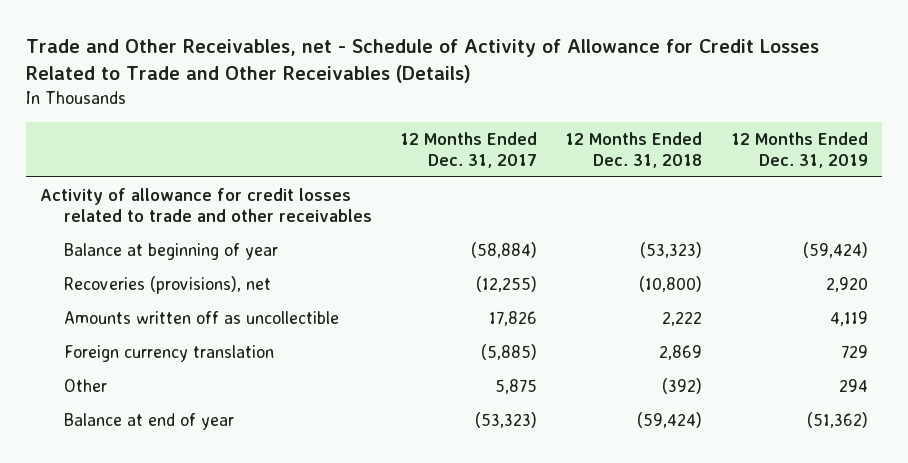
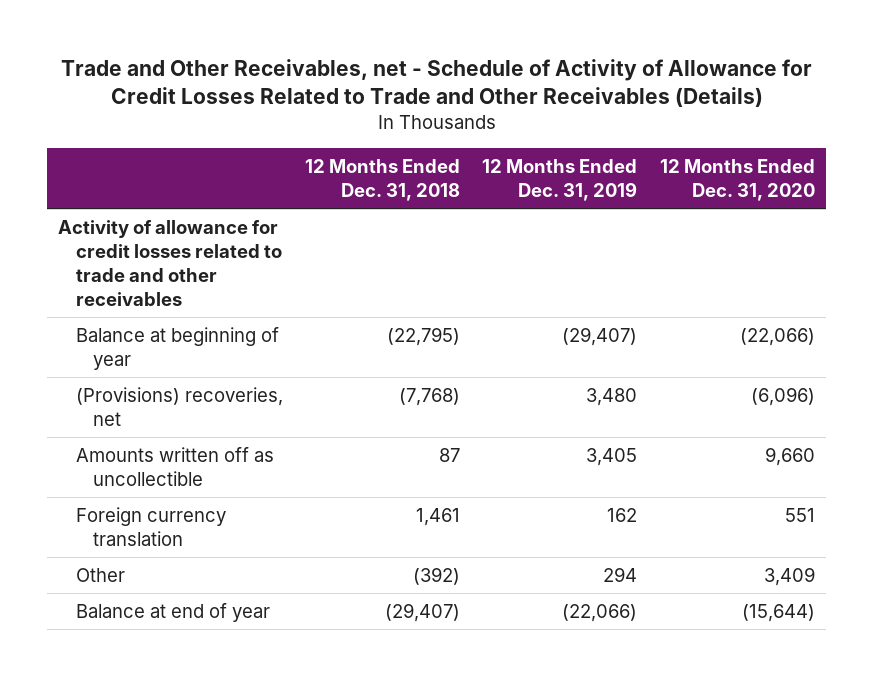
[400,131,538,168] 12 Months Ended Dec. 31, 2017 -> none
none -> [659,158,815,201] 12 Months Ended Dec. 31, 2020
[640,242,703,259] (53,323) -> [387,326,461,346] (22,795)
[802,242,868,259] (59,424) -> [562,326,638,346] (29,407)
[63,276,271,295] Recoveries (provisions), net -> [75,386,283,426] (Provisions) recoveries, net
[639,276,703,293] (10,800) -> [399,387,461,406] (7,768)
[825,277,868,293] 2,920 -> [586,387,638,406] 3,480
[662,311,703,327] 2,222 -> [439,447,461,462] 87
[829,311,868,327] 4,119 -> [586,447,638,466] 3,405
[659,345,703,361] 2,869 -> [416,507,461,526] 1,461
[840,345,868,359] 729 -> [607,507,638,522] 162
[637,412,703,429] (59,424) -> [385,602,461,622] (29,407)
[806,412,868,429] (51,362) -> [562,603,638,622] (22,066)

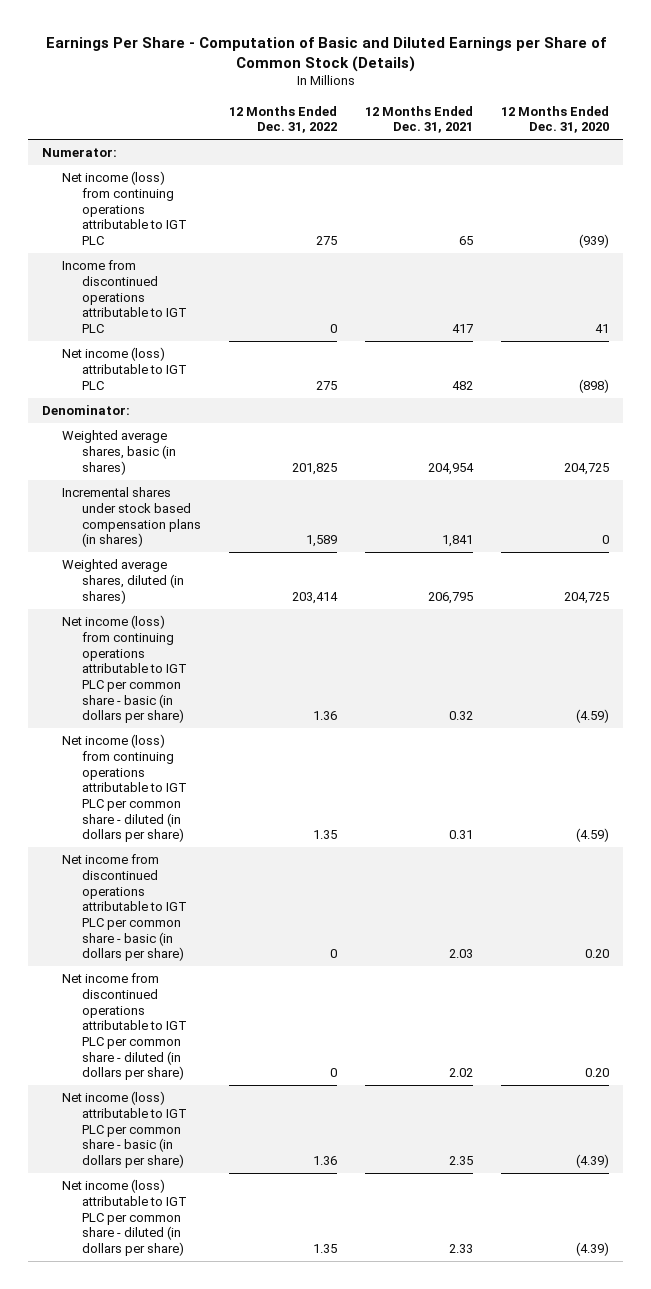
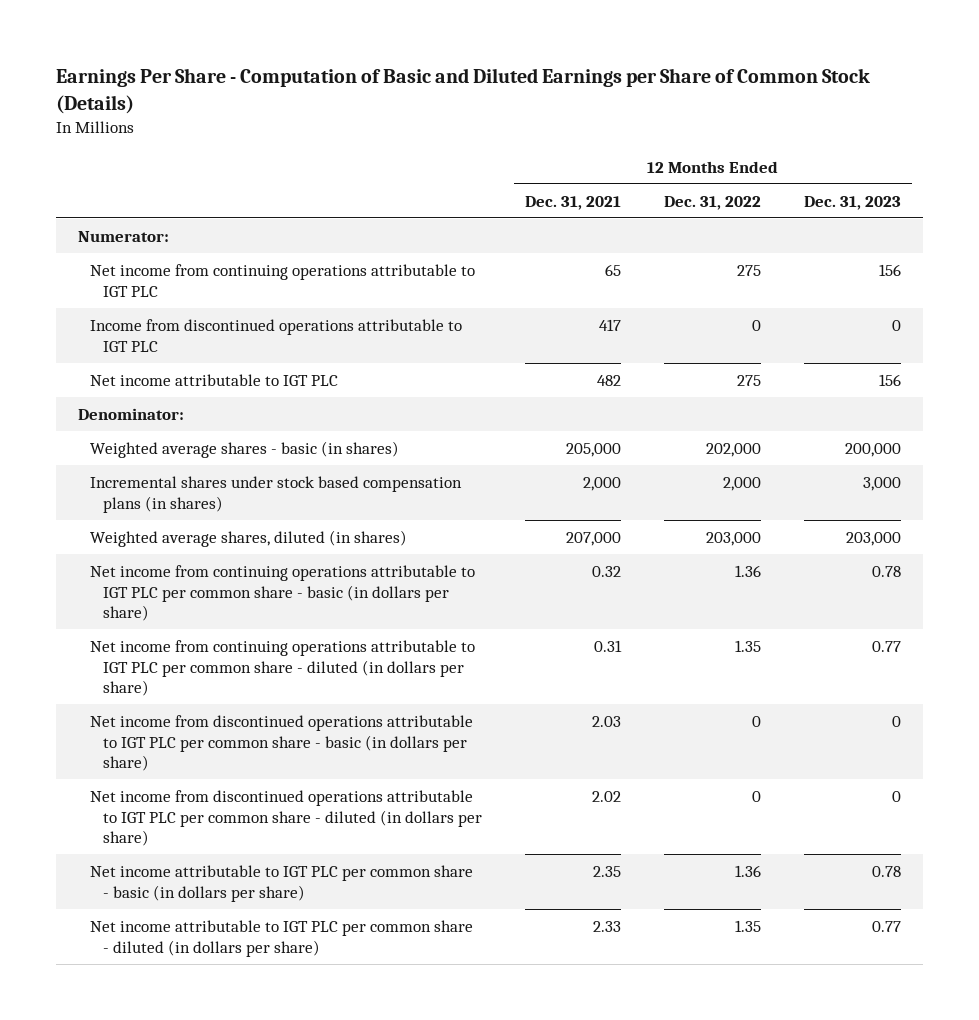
[501,105,610,134] 12 Months Ended Dec. 31, 2020 -> none
none -> [804,195,902,210] Dec. 31, 2023
[62,171,188,245] Net income (loss) from continuing operations attributable to IGT PLC -> [90,263,476,297] Net income from continuing operations attributable to IGT PLC
[62,347,188,390] Net income (loss) attributable to IGT PLC -> [90,373,339,386] Net income attributable to IGT PLC
[62,430,177,475] Weighted average shares, basic (in shares) -> [90,440,400,458] Weighted average shares - basic (in shares)
[292,462,338,475] 201,825 -> [706,442,762,457] 202,000
[428,462,475,475] 204,954 -> [566,442,622,457] 205,000
[306,535,338,548] 1,589 -> [723,476,762,491] 2,000
[442,535,474,548] 1,841 -> [583,476,622,491] 2,000
[292,591,339,604] 203,414 -> [706,531,762,546] 203,000
[428,591,474,604] 206,795 -> [566,531,622,546] 207,000
[62,615,188,724] Net income (loss) from continuing operations attributable to IGT PLC per common share - basic (in dollars per share) -> [90,564,476,622] Net income from continuing operations attributable to IGT PLC per common share - basic (in dollars per share)
[62,734,188,843] Net income (loss) from continuing operations attributable to IGT PLC per common share - diluted (in dollars per share) -> [90,639,476,697] Net income from continuing operations attributable to IGT PLC per common share - diluted (in dollars per share)
[62,1091,188,1168] Net income (loss) attributable to IGT PLC per common share - basic (in dollars per share) -> [90,864,474,902] Net income attributable to IGT PLC per common share - basic (in dollars per share)
[62,1179,188,1256] Net income (loss) attributable to IGT PLC per common share - diluted (in dollars per share) -> [90,919,474,957] Net income attributable to IGT PLC per common share - diluted (in dollars per share)

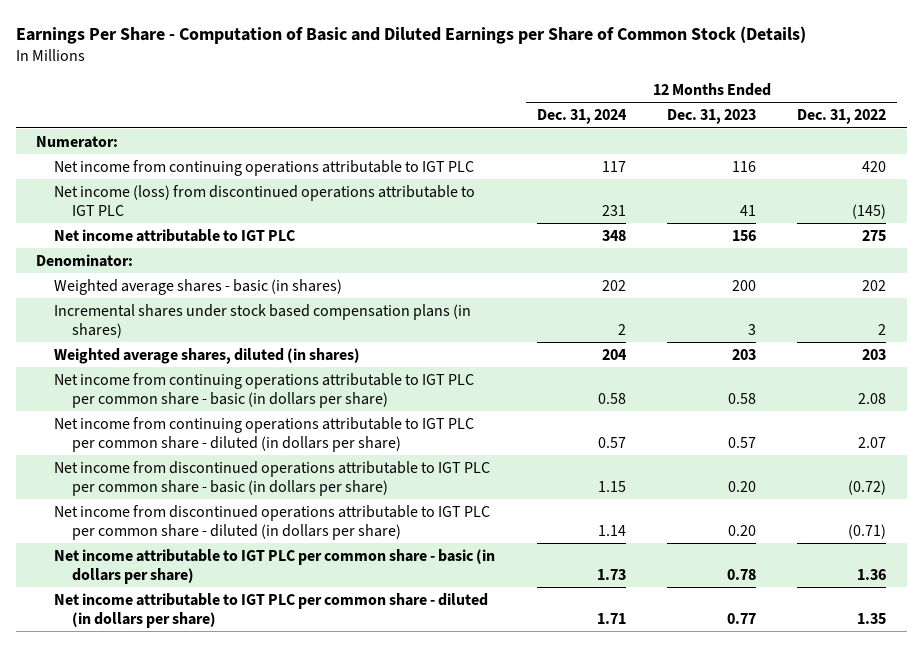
[525,195,622,210] Dec. 31, 2021 -> none
none -> [536,109,627,125] Dec. 31, 2024
[737,264,762,276] 275 -> [862,160,887,172] 420
[879,263,902,276] 156 -> [732,160,757,172] 116
[90,318,463,352] Income from discontinued operations attributable to IGT PLC -> [54,184,476,216] Net income (loss) from discontinued operations attributable to IGT PLC
[752,319,762,331] 0 -> [852,203,887,219] (145)
[892,319,902,331] 0 -> [740,204,757,216] 41
[706,442,762,457] 202,000 -> [862,279,887,291] 202
[845,442,902,457] 200,000 -> [732,279,757,291] 200
[723,476,762,491] 2,000 -> [878,323,887,335] 2
[863,476,902,491] 3,000 -> [748,323,757,335] 3
[706,531,762,546] 203,000 -> [862,348,887,360] 203
[846,531,902,546] 203,000 -> [732,348,757,360] 203
[735,564,762,577] 1.36 -> [858,392,887,404] 2.08
[872,565,902,577] 0.78 -> [728,392,757,404] 0.58
[735,639,762,652] 1.35 -> [858,436,887,448] 2.07
[872,640,902,652] 0.77 -> [728,436,757,448] 0.57
[752,715,762,727] 0 -> [848,479,887,495] (0.72)
[892,715,902,727] 0 -> [728,480,757,492] 0.20
[752,790,762,802] 0 -> [848,523,887,539] (0.71)
[892,790,902,802] 0 -> [728,524,757,536] 0.20

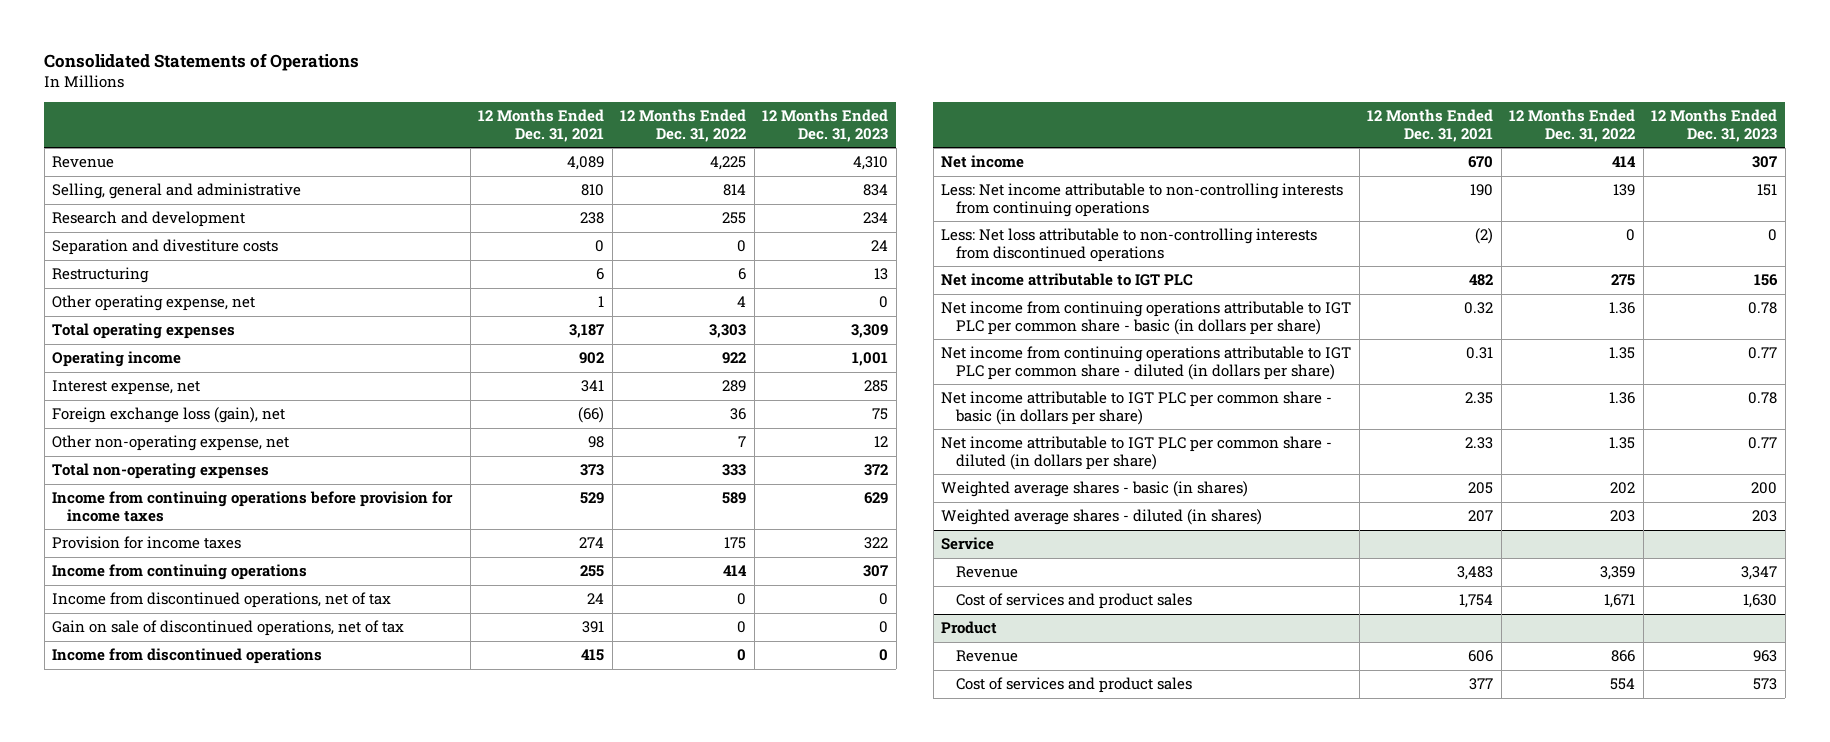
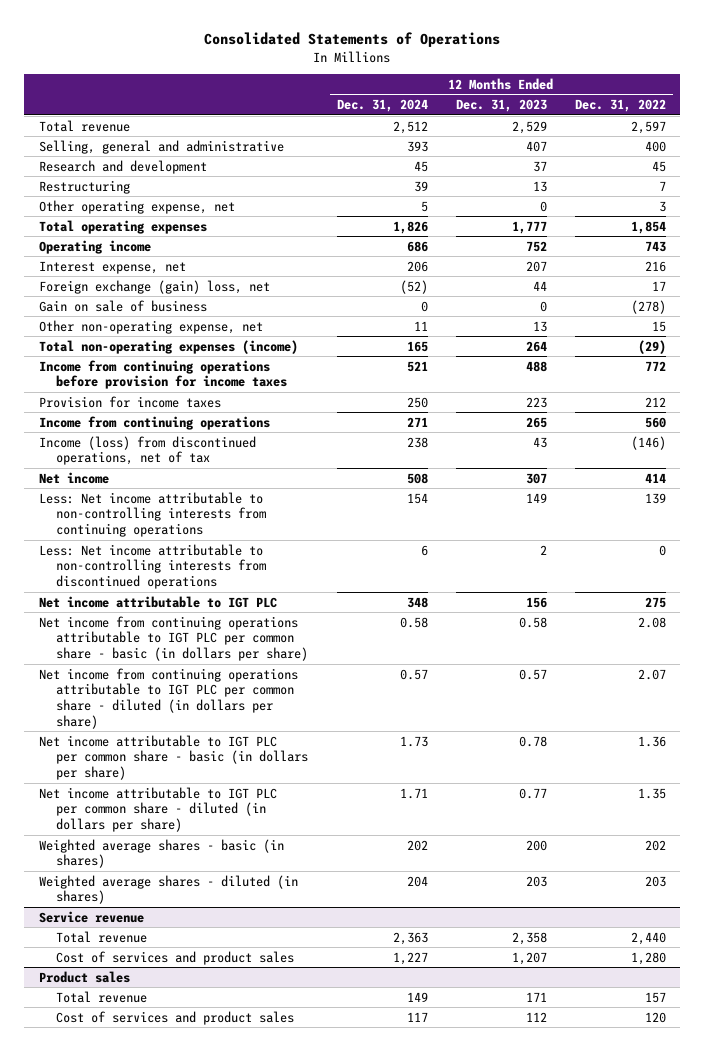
[478,109,605,142] 12 Months Ended Dec. 31, 2021 -> none
none -> [336,99,428,113] Dec. 31, 2024
[52,239,279,256] Separation and divestiture costs -> none
[52,620,405,637] Gain on sale of discontinued operations, net of tax -> none
[52,648,323,665] Income from discontinued operations -> none
[52,156,115,169] Revenue -> [38,119,130,132] Total revenue
[710,156,747,171] 4,225 -> [631,120,667,134] 2,597
[853,156,889,171] 4,310 -> [511,120,547,134] 2,529
[723,184,747,197] 814 -> [645,140,667,152] 400
[863,184,889,197] 834 -> [525,140,547,152] 407
[722,212,747,225] 255 -> [652,160,667,172] 45
[863,212,889,225] 234 -> [532,160,547,172] 37
[738,268,747,281] 6 -> [659,180,667,191] 7
[737,296,747,308] 4 -> [659,200,667,212] 3
[709,324,747,339] 3,303 -> [631,220,667,234] 1,854
[851,324,889,339] 3,309 -> [511,220,547,234] 1,777
[722,352,747,365] 922 -> [645,240,667,252] 743
[852,352,889,367] 1,001 -> [525,240,547,252] 752
[722,380,747,393] 289 -> [645,260,667,272] 216
[864,380,889,393] 285 -> [525,260,547,272] 207
[52,407,286,424] Foreign exchange loss (gain), net -> [38,279,270,294] Foreign exchange (gain) loss, net
[730,408,747,421] 36 -> [652,280,667,291] 17
[872,408,889,421] 75 -> [532,280,547,291] 44
none -> [38,299,207,312] Gain on sale of business
[738,436,747,448] 7 -> [652,320,667,332] 15
[874,436,889,448] 12 -> [532,320,547,332] 13
[52,463,270,480] Total non-operating expenses -> [38,339,298,354] Total non-operating expenses (income)
[722,464,747,477] 333 -> [638,339,667,354] (29)
[864,464,889,477] 372 -> [525,340,547,352] 264
[722,492,747,505] 589 -> [645,360,667,371] 772
[864,492,889,505] 629 -> [525,360,547,372] 488
[724,537,747,550] 175 -> [645,396,667,407] 212
[864,537,889,550] 322 -> [525,396,547,408] 223
[723,565,748,577] 414 -> [645,416,667,428] 560
[863,565,889,578] 307 -> [525,416,547,428] 265
[52,592,392,609] Income from discontinued operations, net of tax -> [38,435,256,466] Income (loss) from discontinued operations, net of tax
[737,593,747,606] 0 -> [631,435,667,450] (146)
[879,593,889,606] 0 -> [532,436,547,448] 43
[1757,184,1778,197] 151 -> [525,492,547,503] 149
[941,228,1318,262] Less: Net loss attributable to non-controlling interests from discontinued operations -> [38,543,267,589] Less: Net income attributable to non-controlling interests from discontinued operations
[1768,229,1778,242] 0 -> [539,544,547,555] 2
[1609,302,1636,315] 1.36 -> [638,616,667,628] 2.08
[1748,302,1778,315] 0.78 -> [518,616,547,628] 0.58
[1609,347,1636,360] 1.35 -> [638,668,667,680] 2.07
[1748,347,1778,360] 0.77 -> [518,668,547,680] 0.57
[941,537,995,551] Service -> [38,910,144,923] Service revenue
[955,566,1018,579] Revenue -> [56,930,148,943] Total revenue
[1600,566,1636,581] 3,359 -> [631,931,667,945] 2,440
[1741,566,1778,581] 3,347 -> [511,931,547,945] 2,358
[1604,594,1636,609] 1,671 -> [631,951,667,965] 1,280
[1743,594,1778,609] 1,630 -> [511,951,547,965] 1,207
[941,621,998,635] Product -> [38,970,130,983] Product sales
[955,650,1018,663] Revenue -> [56,990,148,1003] Total revenue
[1611,650,1636,663] 866 -> [645,991,667,1003] 157
[1753,650,1778,663] 963 -> [525,991,547,1002] 171
[1610,678,1636,691] 554 -> [645,1011,667,1023] 120
[1753,678,1778,691] 573 -> [525,1011,547,1022] 112

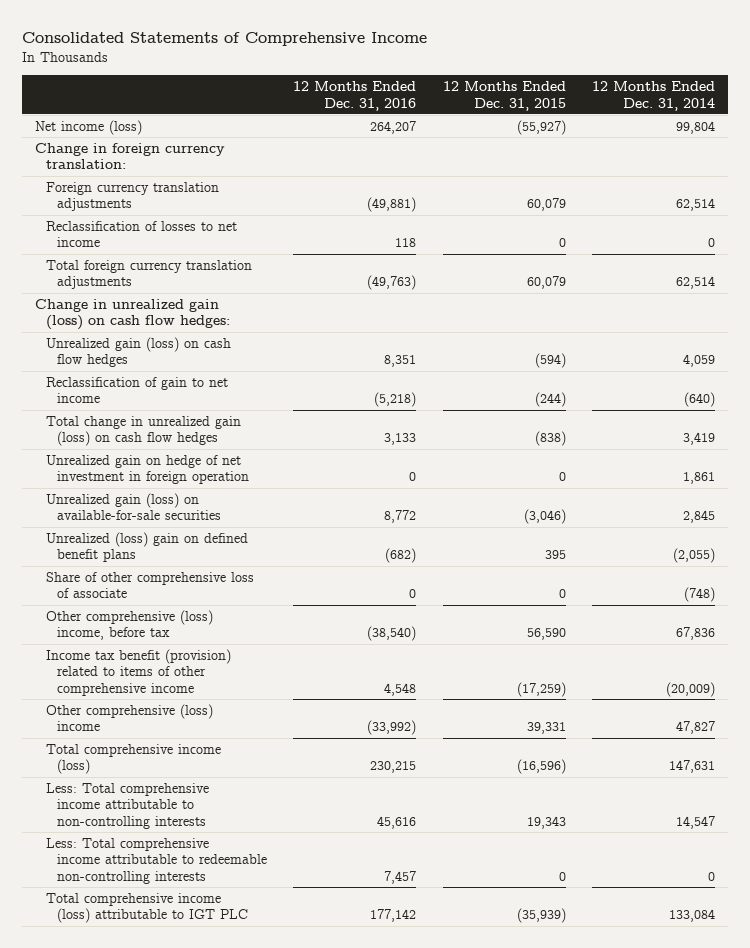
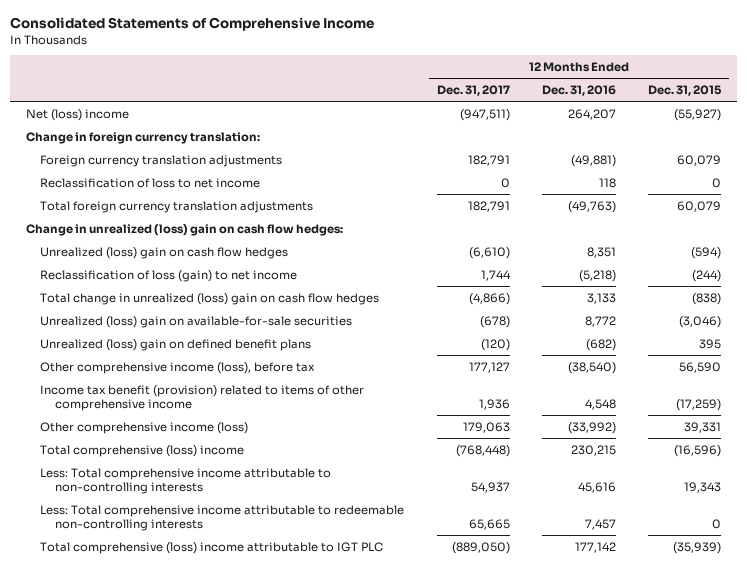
[591,80,715,111] 12 Months Ended Dec. 31, 2014 -> none
none -> [436,84,510,96] Dec. 31, 2017
[35,119,143,135] Net income (loss) -> [25,108,129,121] Net (loss) income
[45,220,237,248] Reclassification of losses to net income -> [40,177,261,188] Reclassification of loss to net income
[45,454,249,485] Unrealized gain on hedge of net investment in foreign operation -> none
[35,298,230,331] Change in unrealized gain (loss) on cash flow hedges: -> [25,223,343,236] Change in unrealized (loss) gain on cash flow hedges:
[45,336,231,368] Unrealized gain (loss) on cash flow hedges -> [40,246,289,259] Unrealized (loss) gain on cash flow hedges
[45,376,228,404] Reclassification of gain to net income -> [40,269,298,282] Reclassification of loss (gain) to net income
[45,415,241,447] Total change in unrealized gain (loss) on cash flow hedges -> [40,292,380,305] Total change in unrealized (loss) gain on cash flow hedges
[45,492,221,521] Unrealized gain (loss) on available-for-sale securities -> [40,315,353,328] Unrealized (loss) gain on available-for-sale securities
[45,571,254,599] Share of other comprehensive loss of associate -> none
[45,609,213,641] Other comprehensive (loss) income, before tax -> [40,361,316,374] Other comprehensive income (loss), before tax
[45,703,213,732] Other comprehensive (loss) income -> [40,421,249,434] Other comprehensive income (loss)
[45,743,221,775] Total comprehensive income (loss) -> [40,444,245,457] Total comprehensive (loss) income
[45,892,248,924] Total comprehensive income (loss) attributable to IGT PLC -> [40,541,384,554] Total comprehensive (loss) income attributable to IGT PLC

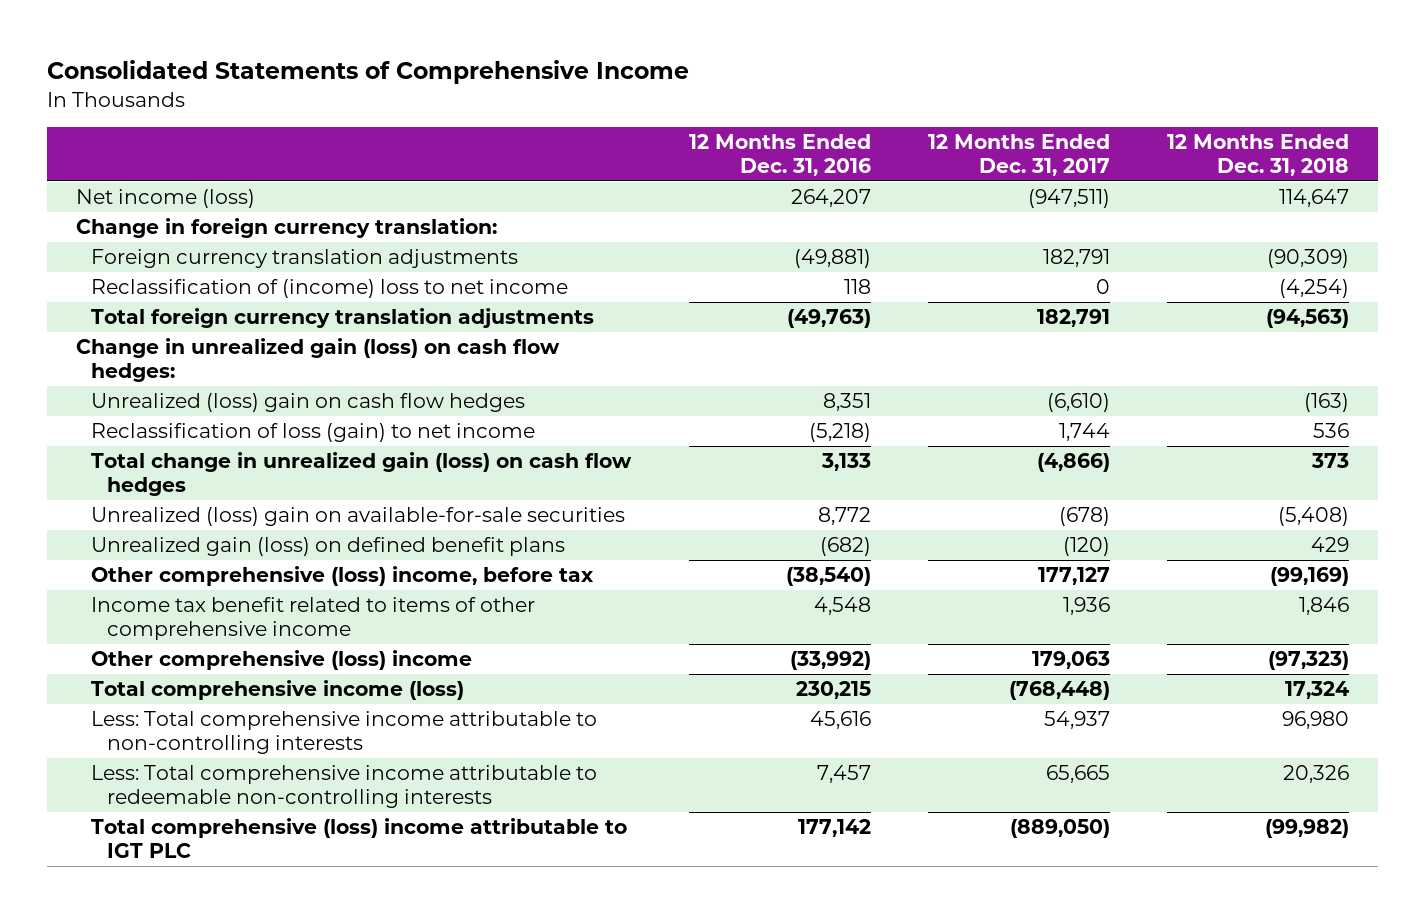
[648,84,723,96] Dec. 31, 2015 -> none
none -> [1166,134,1349,177] 12 Months Ended Dec. 31, 2018
[25,108,129,121] Net (loss) income -> [76,189,256,209] Net income (loss)
[40,177,261,188] Reclassification of loss to net income -> [91,279,569,299] Reclassification of (income) loss to net income
[25,223,343,236] Change in unrealized (loss) gain on cash flow hedges: -> [76,338,561,382] Change in unrealized gain (loss) on cash flow hedges:
[40,292,380,305] Total change in unrealized (loss) gain on cash flow hedges -> [91,452,633,496] Total change in unrealized gain (loss) on cash flow hedges
[40,338,312,351] Unrealized (loss) gain on defined benefit plans -> [91,537,566,557] Unrealized gain (loss) on defined benefit plans
[40,361,316,374] Other comprehensive income (loss), before tax -> [91,566,595,587] Other comprehensive (loss) income, before tax
[40,384,365,412] Income tax benefit (provision) related to items of other comprehensive income -> [91,597,536,640] Income tax benefit related to items of other comprehensive income
[40,421,249,434] Other comprehensive income (loss) -> [91,650,473,671] Other comprehensive (loss) income
[40,444,245,457] Total comprehensive (loss) income -> [91,680,465,701] Total comprehensive income (loss)

